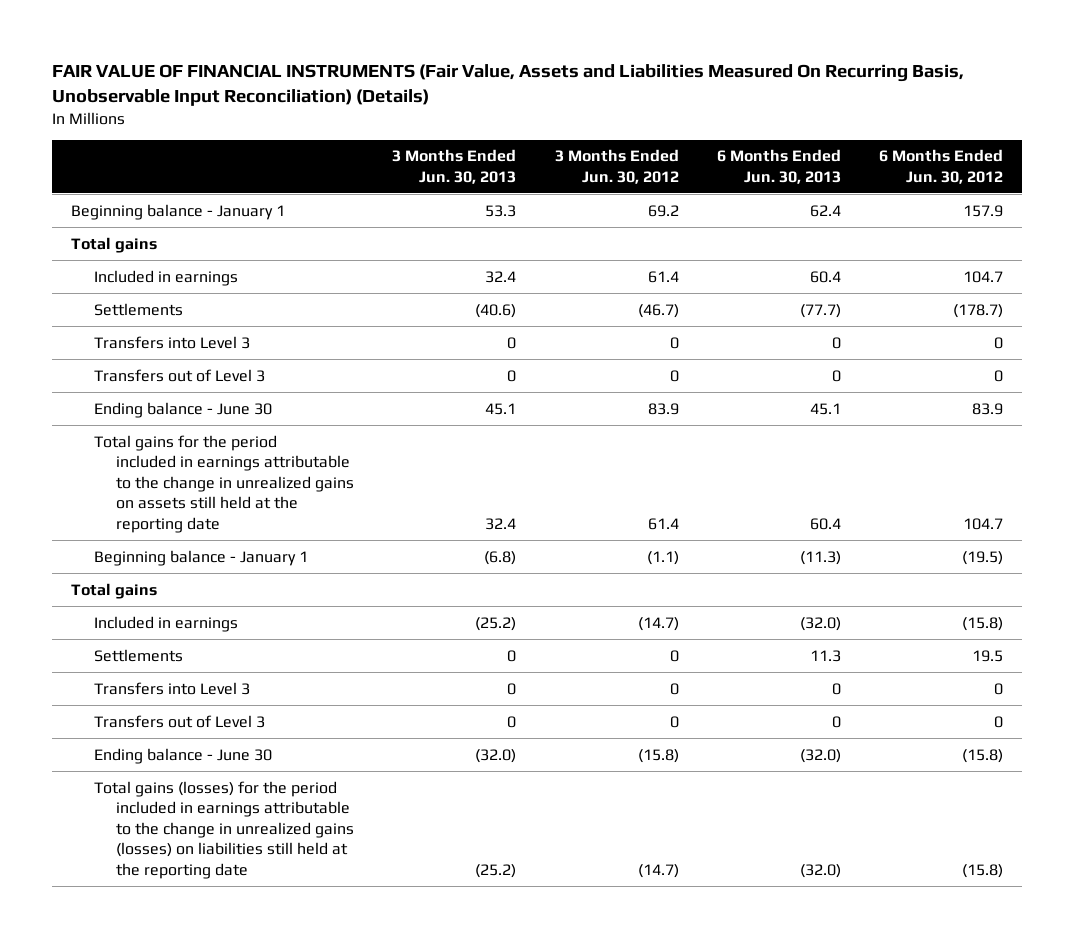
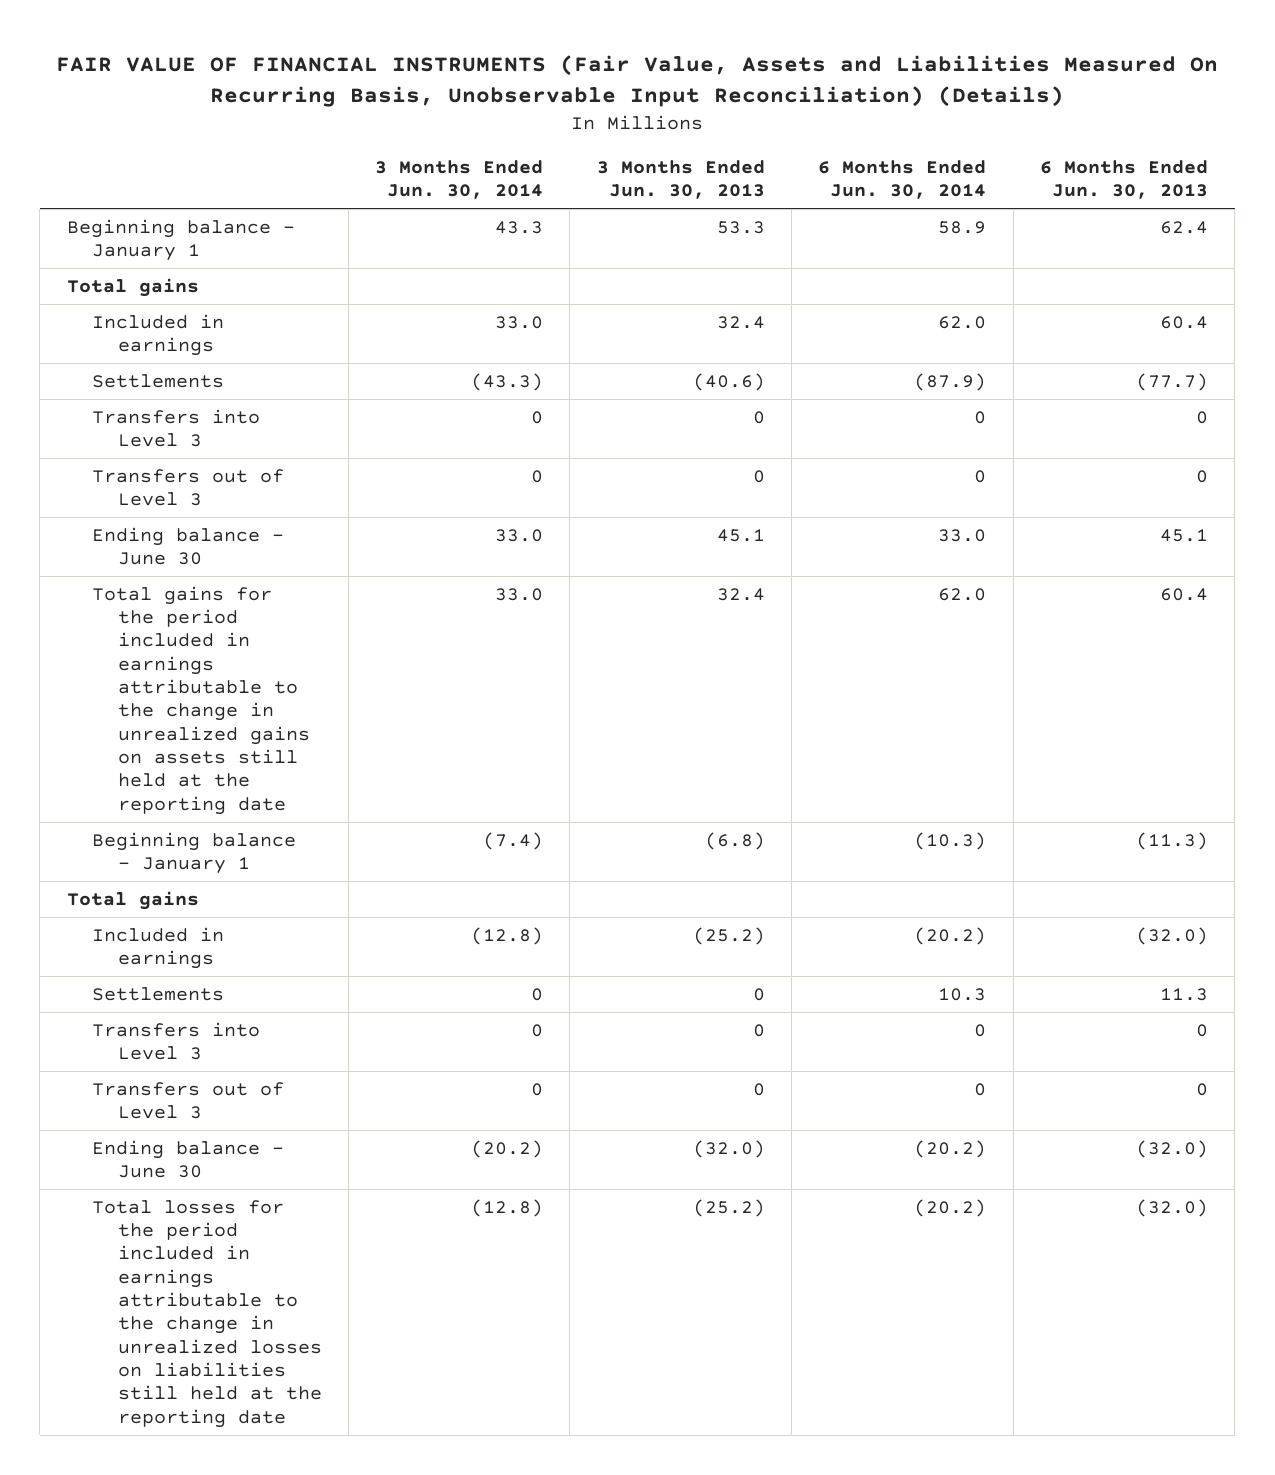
[554,149,679,184] 3 Months Ended Jun. 30, 2012 -> none
[879,149,1004,184] 6 Months Ended Jun. 30, 2012 -> none
none -> [375,159,544,200] 3 Months Ended Jun. 30, 2014
none -> [818,159,987,200] 6 Months Ended Jun. 30, 2014
[93,780,355,879] Total gains (losses) for the period included in earnings attributable to the change in unrealized gains (losses) on liabilities still held at the reporting date -> [92,1199,322,1428] Total losses for the period included in earnings attributable to the change in unrealized losses on liabilities still held at the reporting date

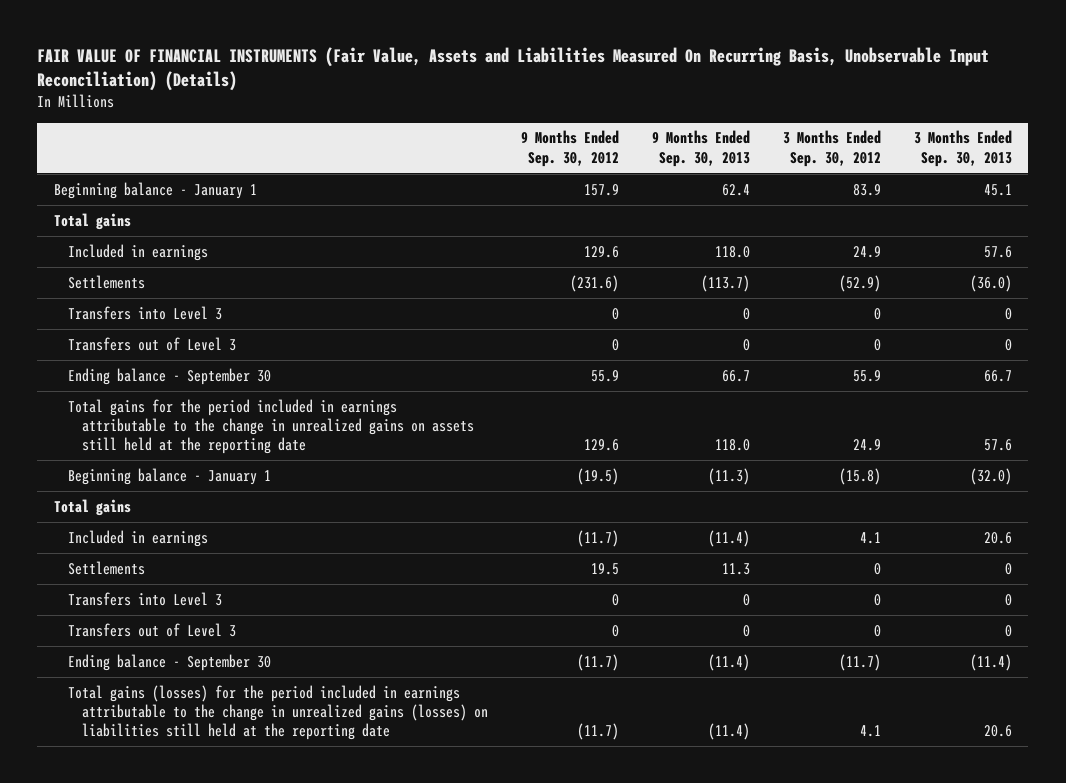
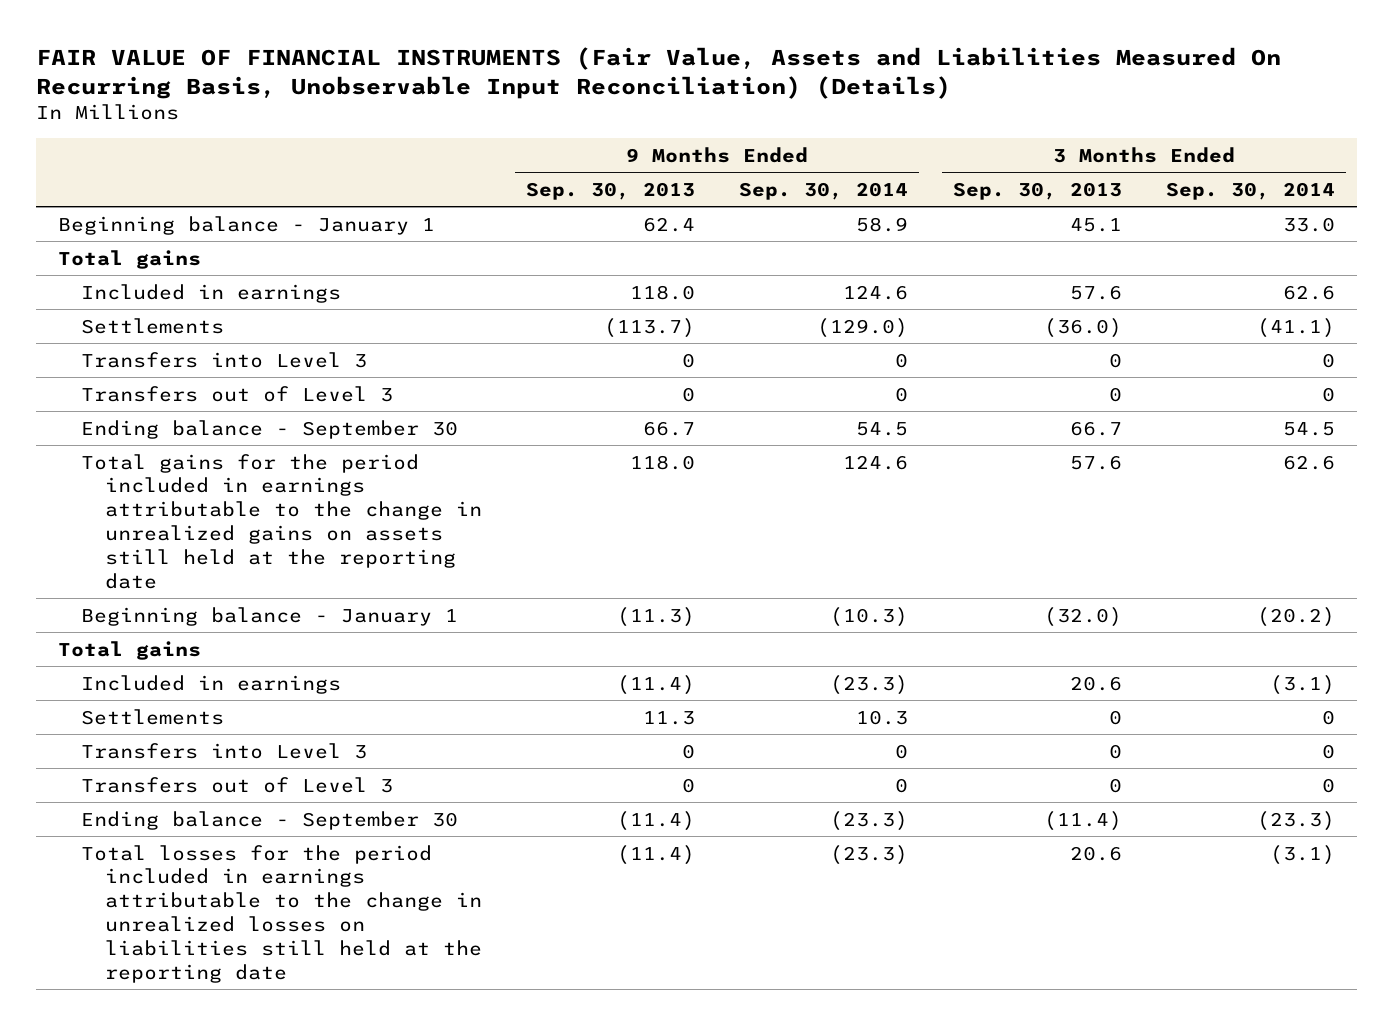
[521,130,620,167] 9 Months Ended Sep. 30, 2012 -> none
[783,130,882,167] 3 Months Ended Sep. 30, 2012 -> none
none -> [739,181,909,200] Sep. 30, 2014
none -> [1165,181,1335,200] Sep. 30, 2014
[67,684,489,741] Total gains (losses) for the period included in earnings attributable to the change in unrealized gains (losses) on liabilities still held at the reporting date -> [81,844,482,983] Total losses for the period included in earnings attributable to the change in unrealized losses on liabilities still held at the reporting date

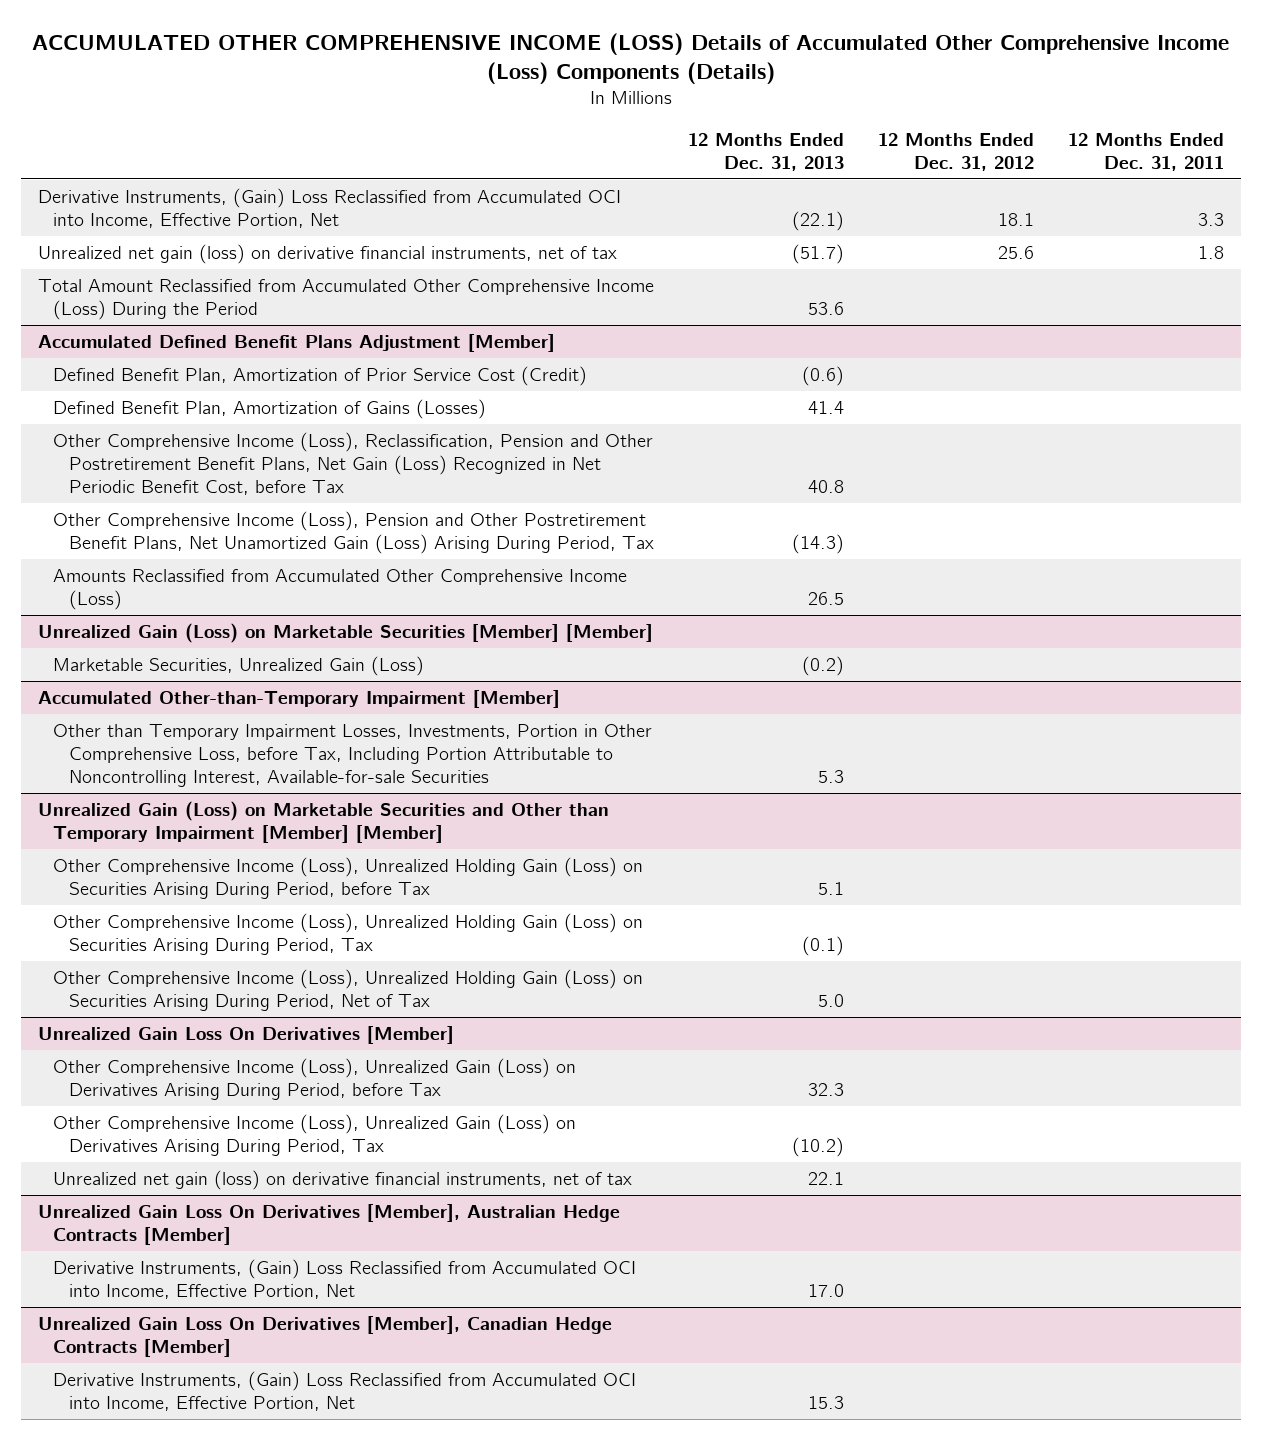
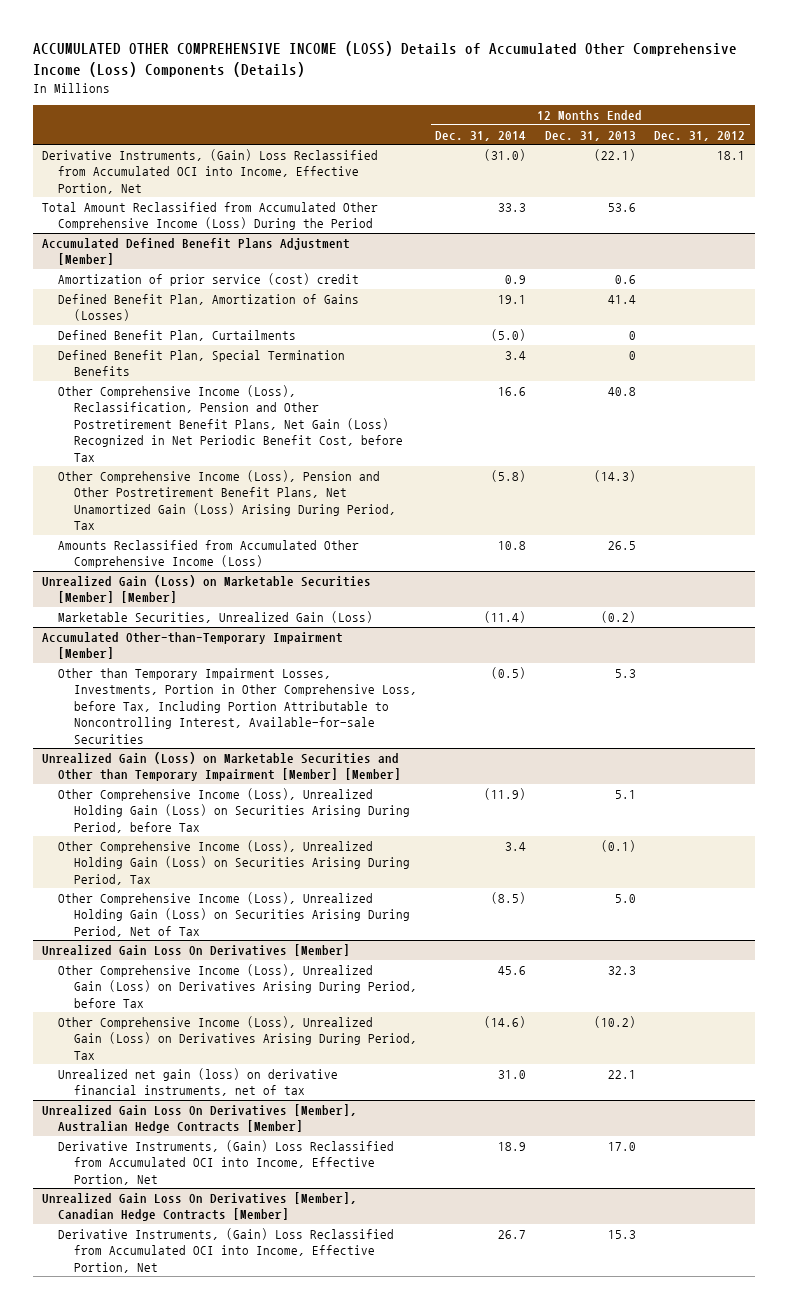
[1067,132,1224,171] 12 Months Ended Dec. 31, 2011 -> none
none -> [435,130,527,141] Dec. 31, 2014
[37,244,617,265] Unrealized net gain (loss) on derivative financial instruments, net of tax -> none
[53,366,588,387] Defined Benefit Plan, Amortization of Prior Service Cost (Credit) -> [57,273,359,287] Amortization of prior service (cost) credit
[802,366,845,387] (0.6) -> [614,275,636,285] 0.6
none -> [57,330,296,342] Defined Benefit Plan, Curtailments
none -> [57,350,345,377] Defined Benefit Plan, Special Termination Benefits

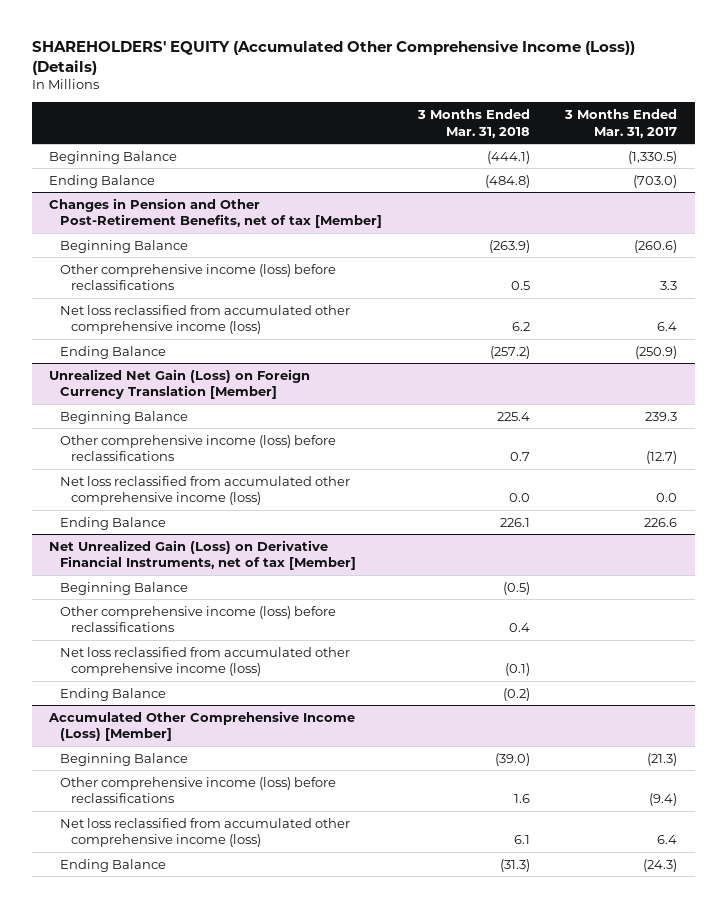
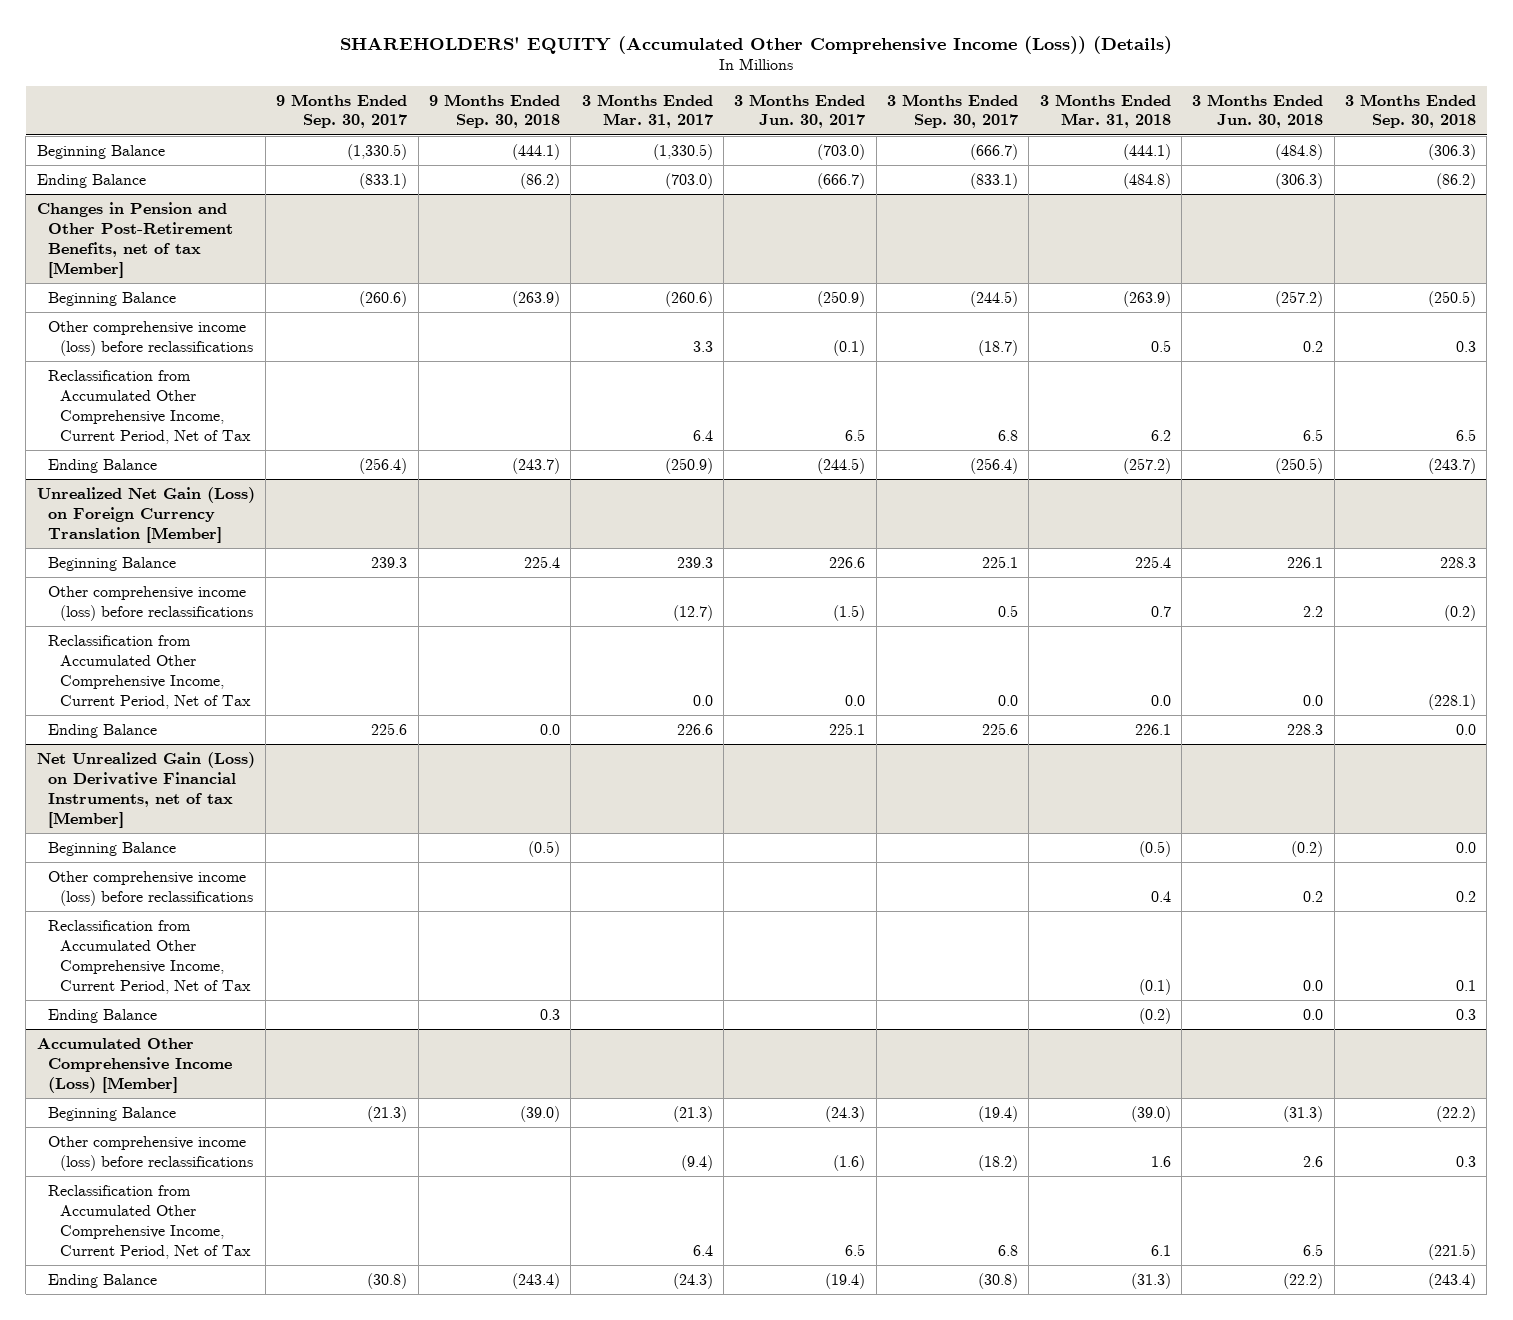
none -> [276,93,408,129] 9 Months Ended Sep. 30, 2017
none -> [428,93,560,129] 9 Months Ended Sep. 30, 2018
none -> [734,93,866,129] 3 Months Ended Jun. 30, 2017
none -> [886,93,1018,129] 3 Months Ended Sep. 30, 2017
none -> [1192,93,1324,129] 3 Months Ended Jun. 30, 2018
none -> [1344,93,1476,129] 3 Months Ended Sep. 30, 2018
[60,304,351,335] Net loss reclassified from accumulated other comprehensive income (loss) -> [48,369,251,444] Reclassification from Accumulated Other Comprehensive Income, Current Period, Net of Tax
[60,475,351,506] Net loss reclassified from accumulated other comprehensive income (loss) -> [48,634,251,709] Reclassification from Accumulated Other Comprehensive Income, Current Period, Net of Tax
[60,646,351,677] Net loss reclassified from accumulated other comprehensive income (loss) -> [48,919,251,994] Reclassification from Accumulated Other Comprehensive Income, Current Period, Net of Tax
[60,817,351,848] Net loss reclassified from accumulated other comprehensive income (loss) -> [48,1184,251,1259] Reclassification from Accumulated Other Comprehensive Income, Current Period, Net of Tax

